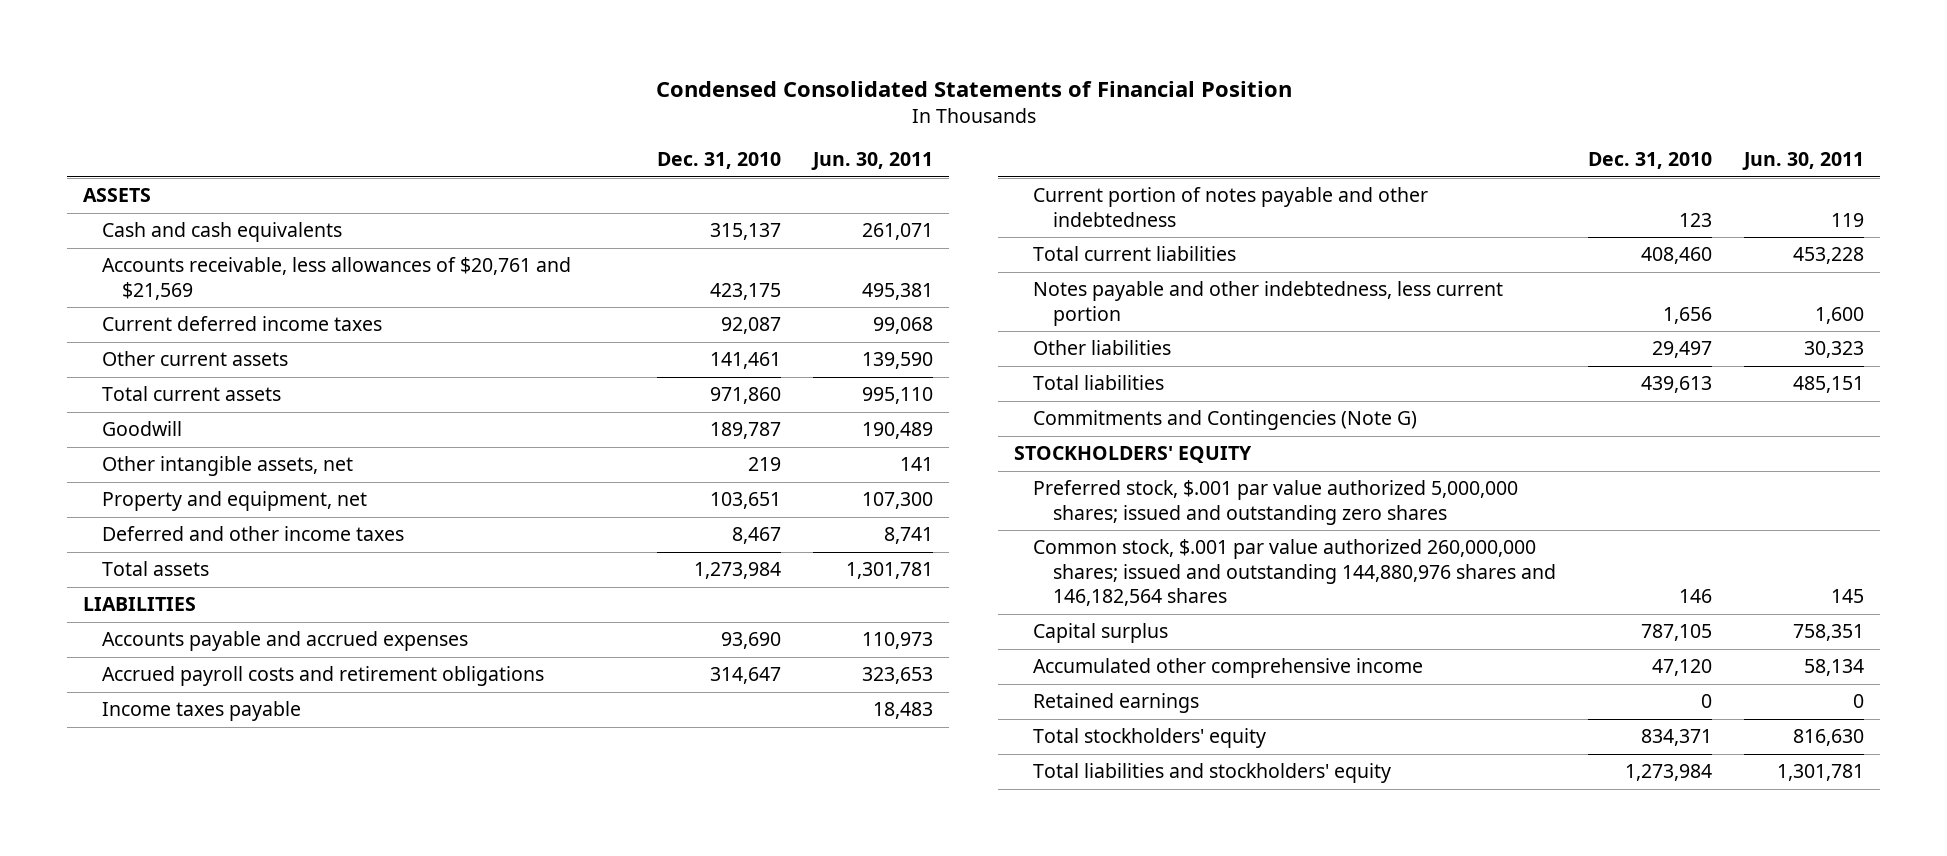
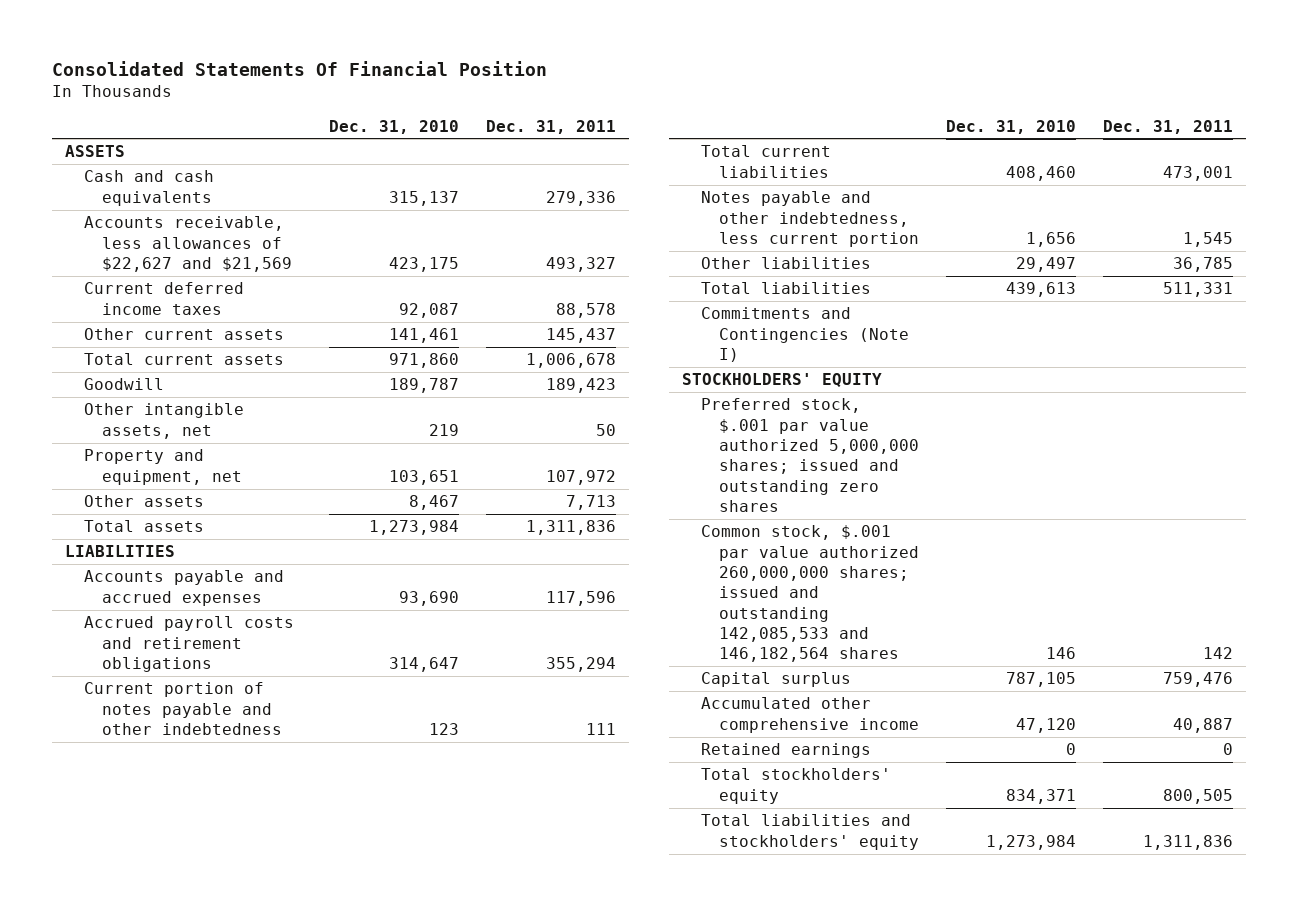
[655,80,1292,97] Condensed Consolidated Statements of Financial Position -> [51,61,547,77] Consolidated Statements Of Financial Position
[811,152,934,171] Jun. 30, 2011 -> none
none -> [485,119,616,134] Dec. 31, 2011
[102,257,572,300] Accounts receivable, less allowances of $20,761 and $21,569 -> [83,216,293,273] Accounts receivable, less allowances of $22,627 and $21,569
[102,526,405,542] Deferred and other income taxes -> [83,495,204,508] Other assets
[102,701,302,722] Income taxes payable -> none
[1033,410,1418,431] Commitments and Contingencies (Note G) -> [700,307,910,363] Commitments and Contingencies (Note I)
[1033,539,1556,607] Common stock, $.001 par value authorized 260,000,000 shares; issued and outstanding 144,880,976 shares and 146,182,564 shares -> [700,525,920,663] Common stock, $.001 par value authorized 260,000,000 shares; issued and outstanding 142,085,533 and 146,182,564 shares

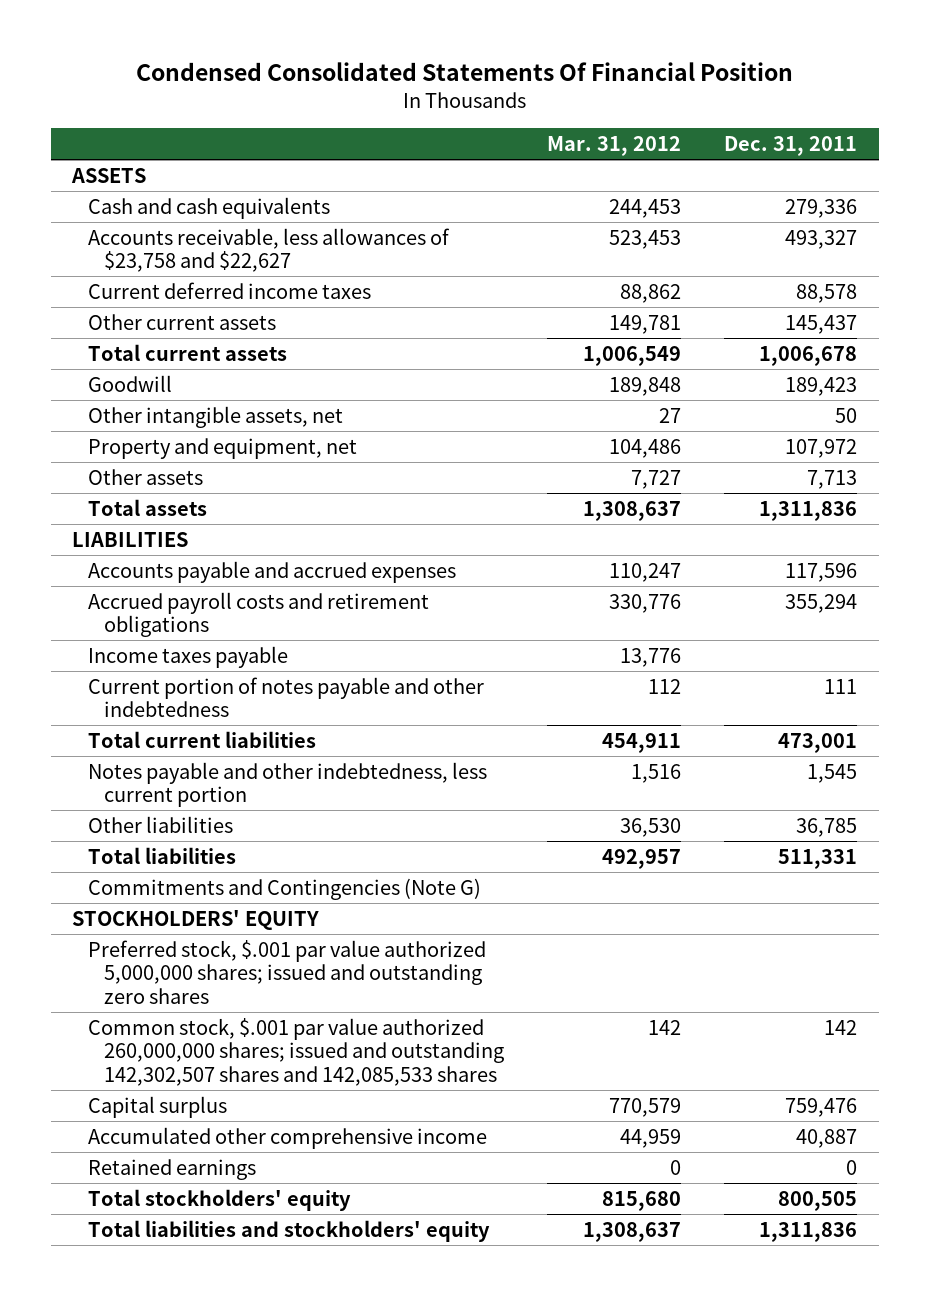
[51,61,547,77] Consolidated Statements Of Financial Position -> [135,62,793,82] Condensed Consolidated Statements Of Financial Position
[329,119,460,134] Dec. 31, 2010 -> none
none -> [547,135,682,156] Mar. 31, 2012
[83,216,293,273] Accounts receivable, less allowances of $22,627 and $21,569 -> [88,227,451,273] Accounts receivable, less allowances of $23,758 and $22,627
none -> [88,645,289,668] Income taxes payable
[700,307,910,363] Commitments and Contingencies (Note I) -> [88,877,482,900] Commitments and Contingencies (Note G)
[700,525,920,663] Common stock, $.001 par value authorized 260,000,000 shares; issued and outstanding 142,085,533 and 146,182,564 shares -> [88,1017,505,1086] Common stock, $.001 par value authorized 260,000,000 shares; issued and outstanding 142,302,507 shares and 142,085,533 shares

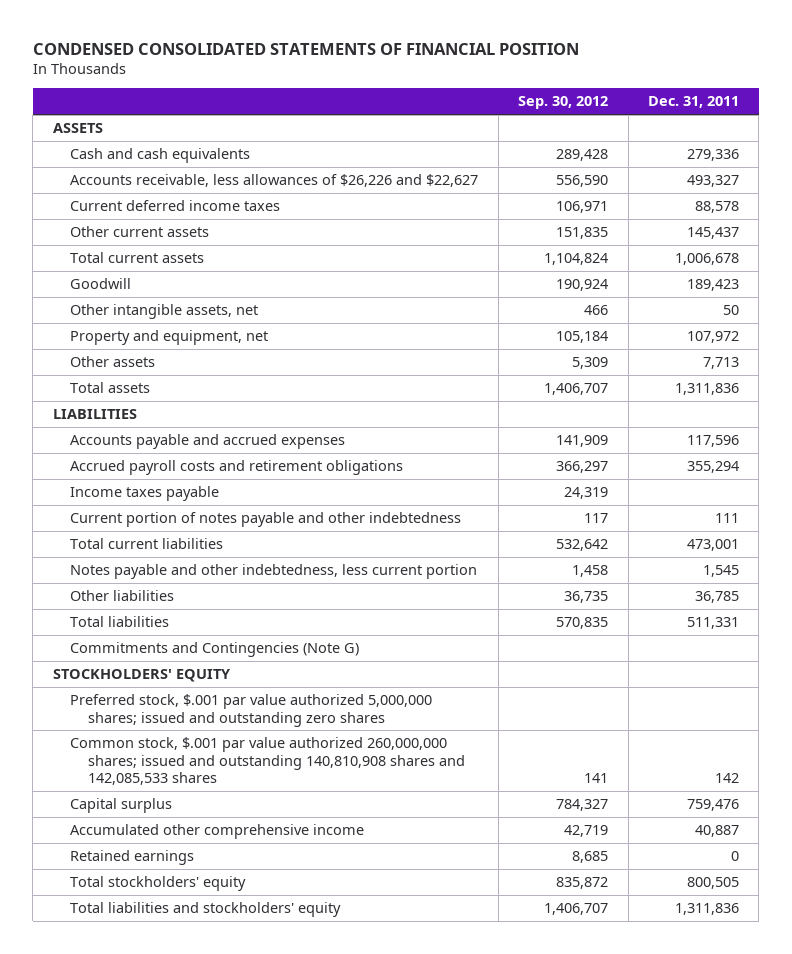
[135,62,793,82] Condensed Consolidated Statements Of Financial Position -> [32,42,579,55] CONDENSED CONSOLIDATED STATEMENTS OF FINANCIAL POSITION
[547,135,682,156] Mar. 31, 2012 -> none
none -> [518,96,609,110] Sep. 30, 2012
[88,227,451,273] Accounts receivable, less allowances of $23,758 and $22,627 -> [70,173,479,187] Accounts receivable, less allowances of $26,226 and $22,627
[88,1017,505,1086] Common stock, $.001 par value authorized 260,000,000 shares; issued and outstanding 142,302,507 shares and 142,085,533 shares -> [70,736,465,786] Common stock, $.001 par value authorized 260,000,000 shares; issued and outstanding 140,810,908 shares and 142,085,533 shares

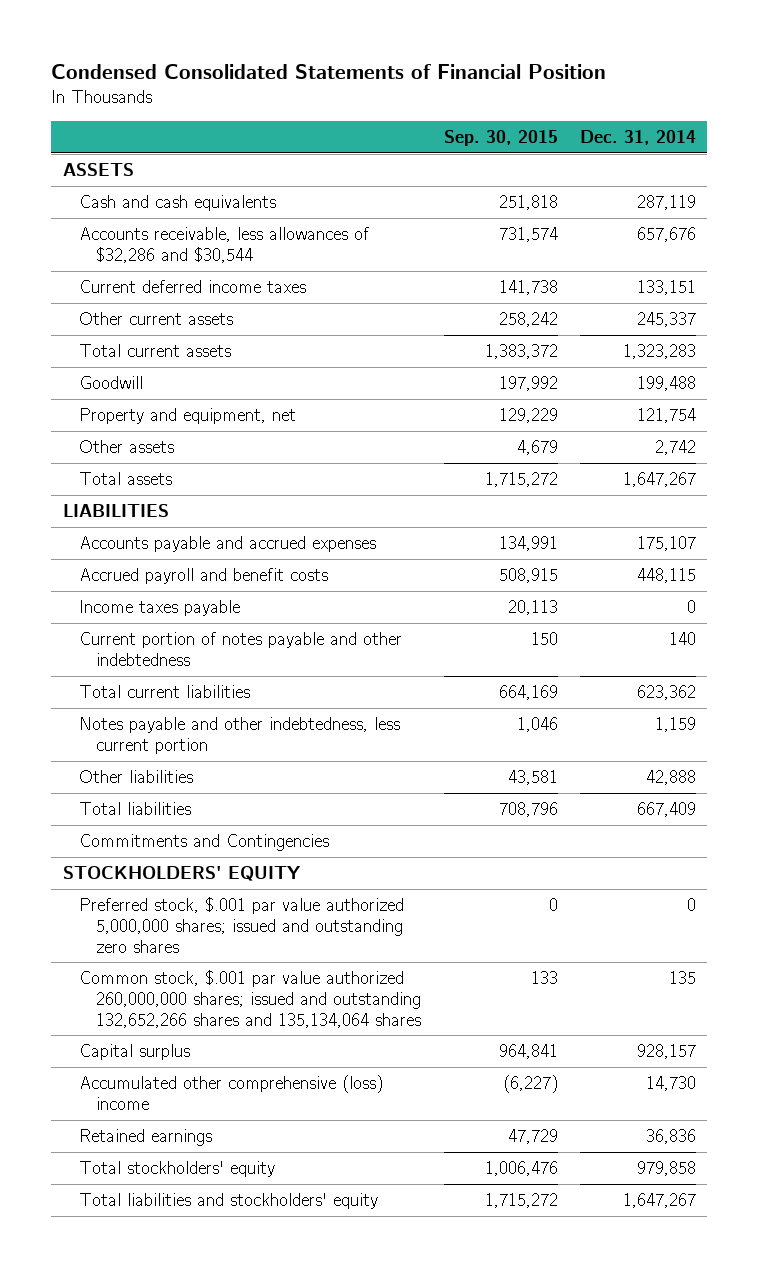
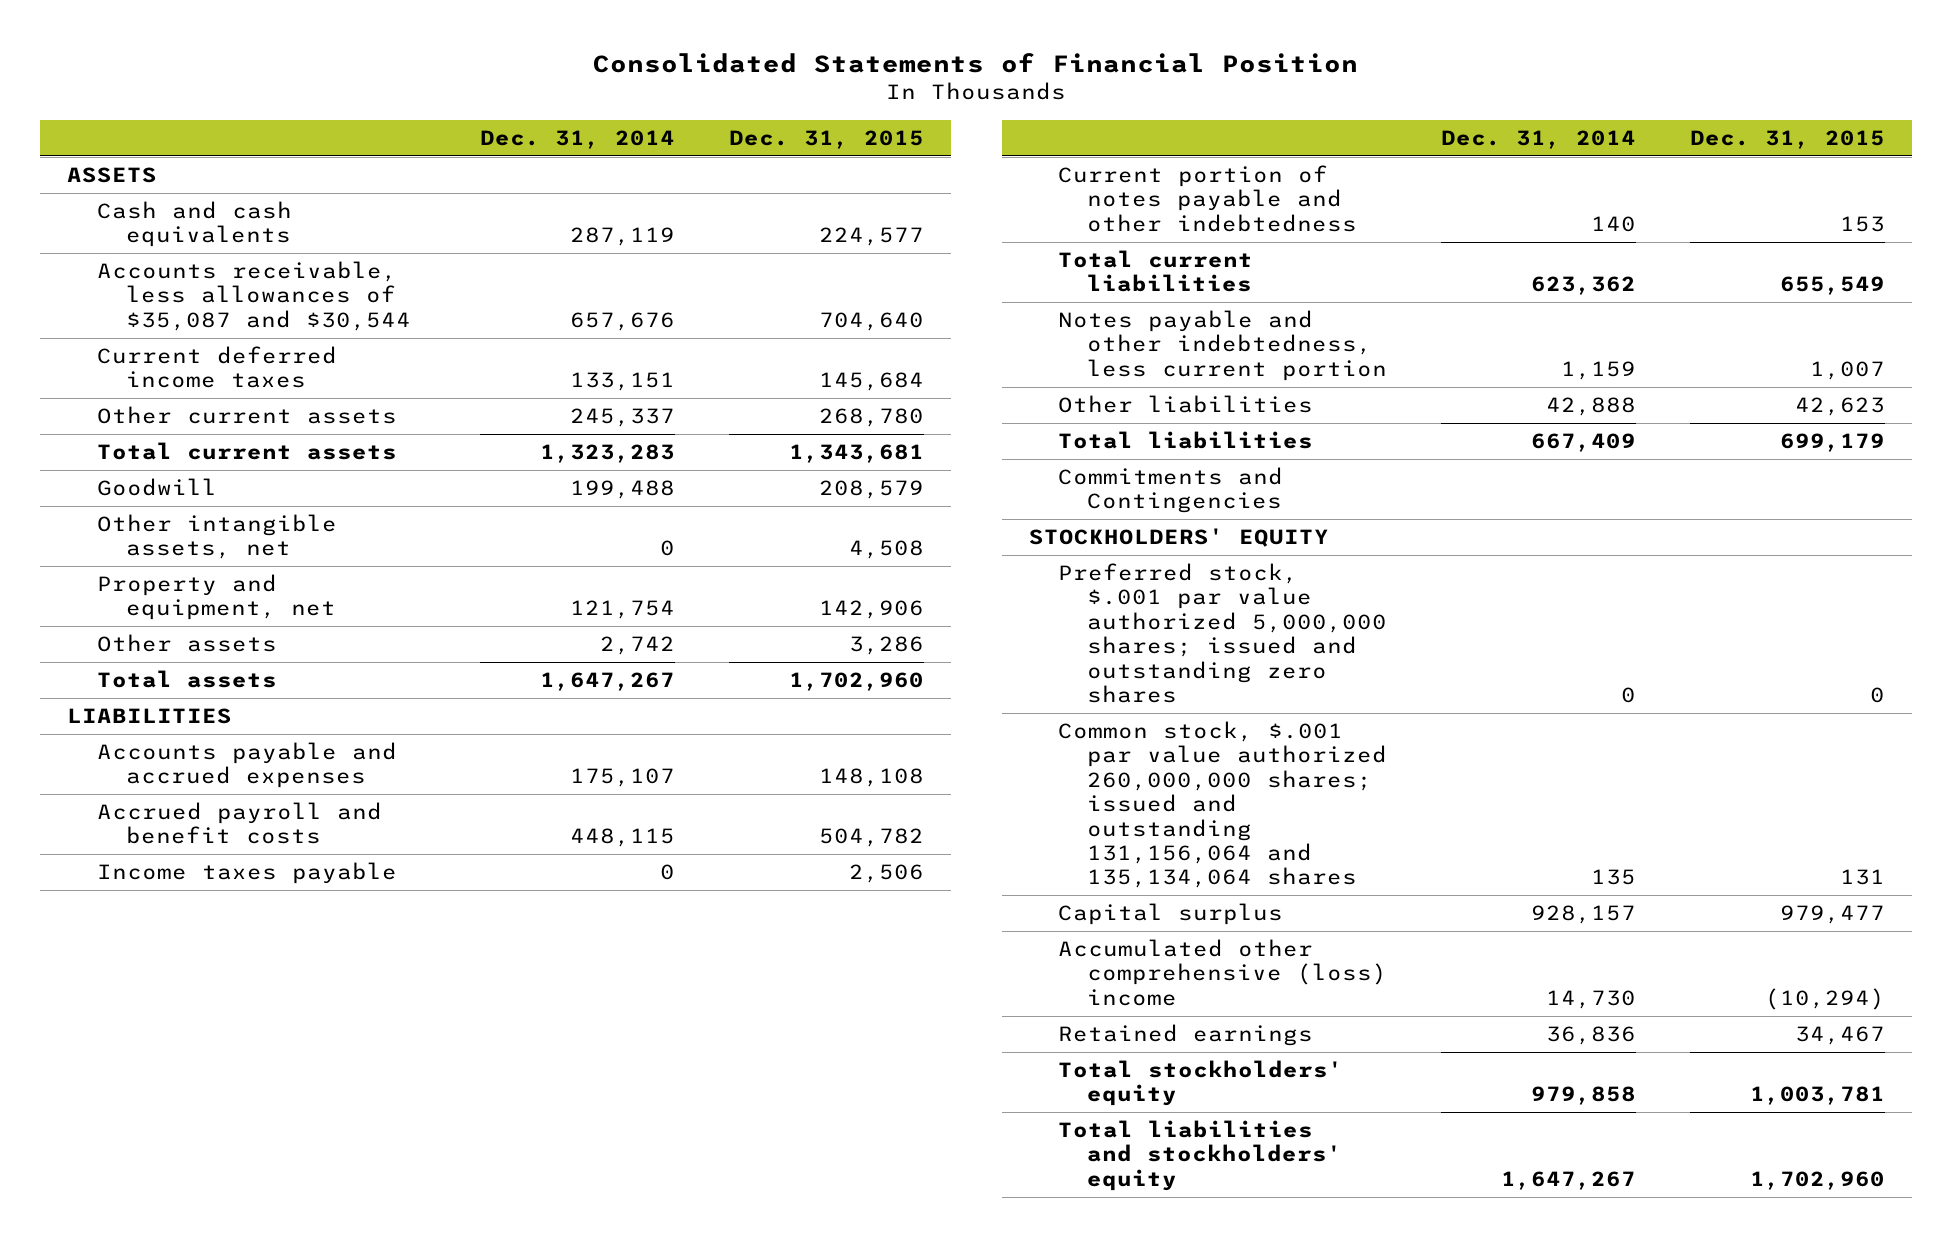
[51,64,607,80] Condensed Consolidated Statements of Financial Position -> [593,52,1359,73] Consolidated Statements of Financial Position
[443,129,558,146] Sep. 30, 2015 -> none
none -> [728,130,924,150] Dec. 31, 2015
[79,226,370,263] Accounts receivable, less allowances of $32,286 and $30,544 -> [96,261,411,331] Accounts receivable, less allowances of $35,087 and $30,544
none -> [96,514,337,560] Other intangible assets, net
[79,969,422,1028] Common stock, $.001 par value authorized 260,000,000 shares; issued and outstanding 132,652,266 shares and 135,134,064 shares -> [1057,721,1388,889] Common stock, $.001 par value authorized 260,000,000 shares; issued and outstanding 131,156,064 and 135,134,064 shares

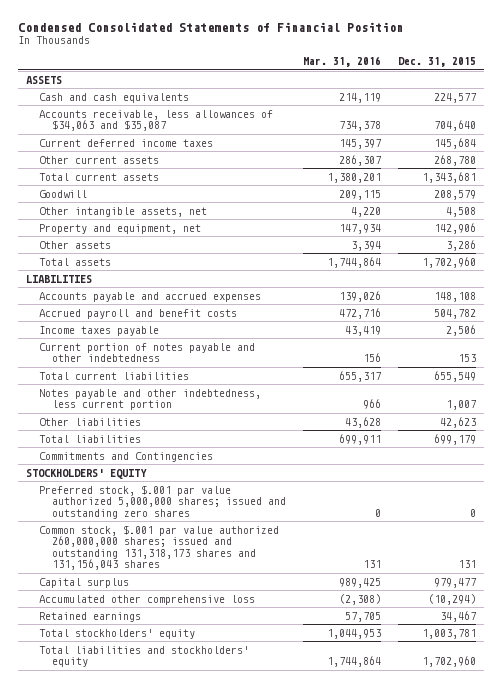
[593,52,1359,73] Consolidated Statements of Financial Position -> [17,21,403,32] Condensed Consolidated Statements of Financial Position
[479,130,675,150] Dec. 31, 2014 -> none
none -> [302,56,381,68] Mar. 31, 2016
[96,261,411,331] Accounts receivable, less allowances of $35,087 and $30,544 -> [39,109,274,132] Accounts receivable, less allowances of $34,063 and $35,087
[1057,721,1388,889] Common stock, $.001 par value authorized 260,000,000 shares; issued and outstanding 131,156,064 and 135,134,064 shares -> [39,524,280,571] Common stock, $.001 par value authorized 260,000,000 shares; issued and outstanding 131,318,173 shares and 131,156,043 shares
[1057,939,1388,1006] Accumulated other comprehensive (loss) income -> [39,594,256,605] Accumulated other comprehensive loss

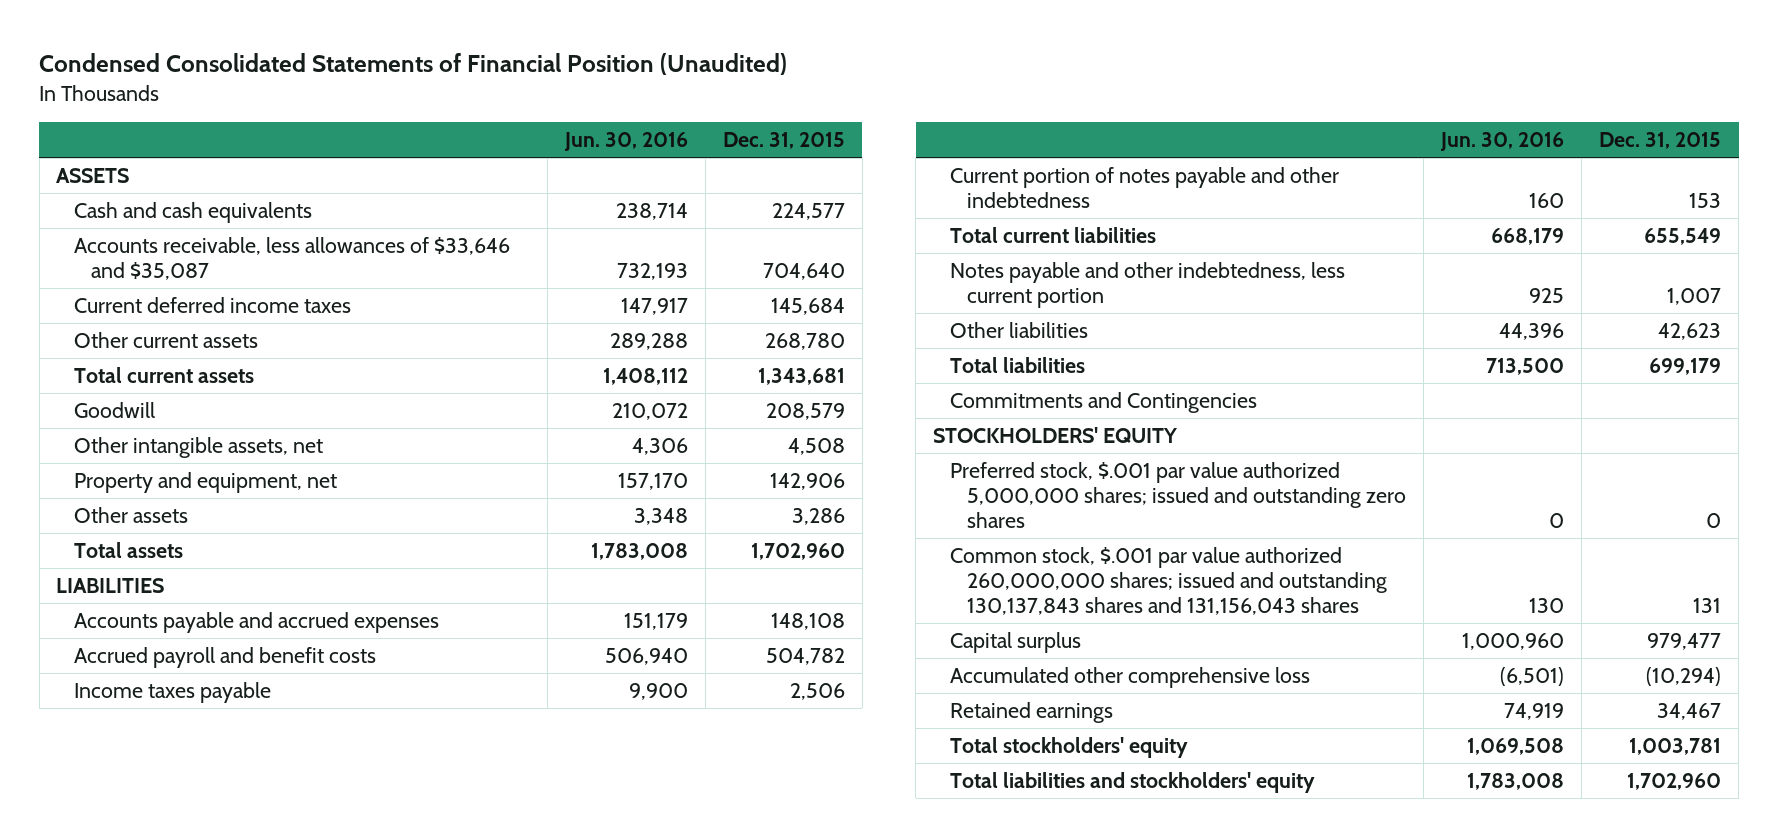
[17,21,403,32] Condensed Consolidated Statements of Financial Position -> [39,53,788,76] Condensed Consolidated Statements of Financial Position (Unaudited)
[302,56,381,68] Mar. 31, 2016 -> none
none -> [563,132,688,152] Jun. 30, 2016
[39,109,274,132] Accounts receivable, less allowances of $34,063 and $35,087 -> [73,236,510,280] Accounts receivable, less allowances of $33,646 and $35,087
[39,524,280,571] Common stock, $.001 par value authorized 260,000,000 shares; issued and outstanding 131,318,173 shares and 131,156,043 shares -> [950,546,1388,615] Common stock, $.001 par value authorized 260,000,000 shares; issued and outstanding 130,137,843 shares and 131,156,043 shares

